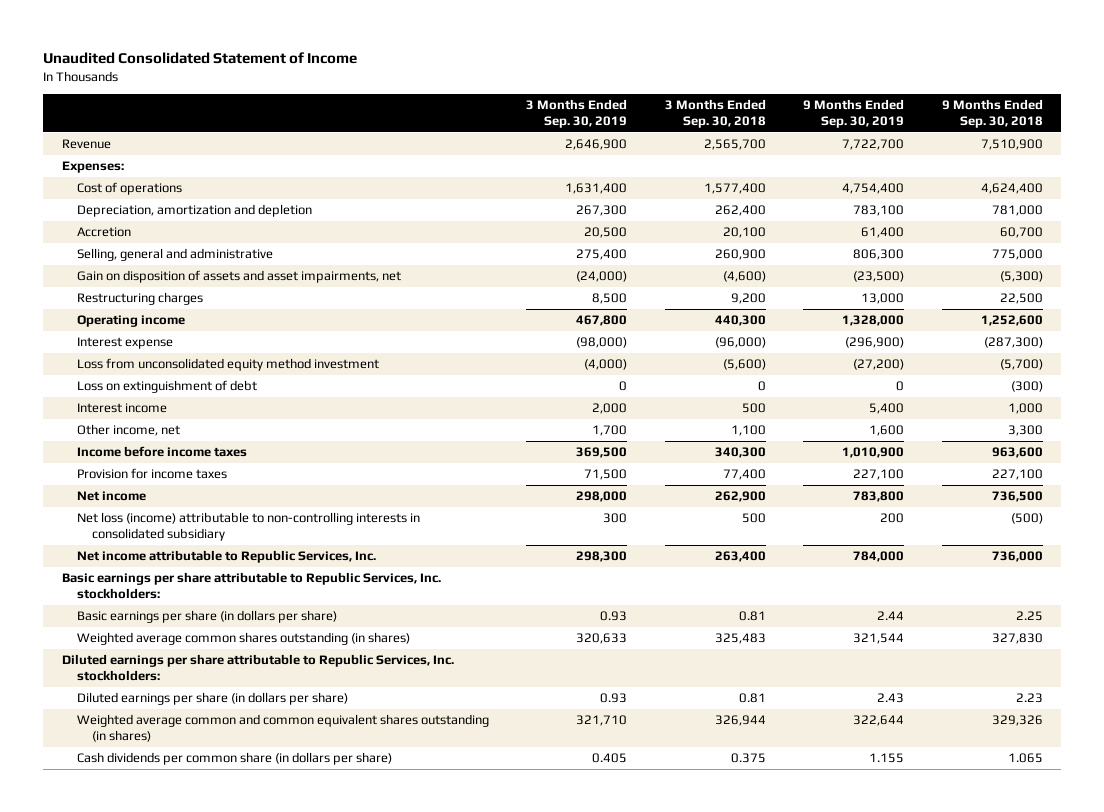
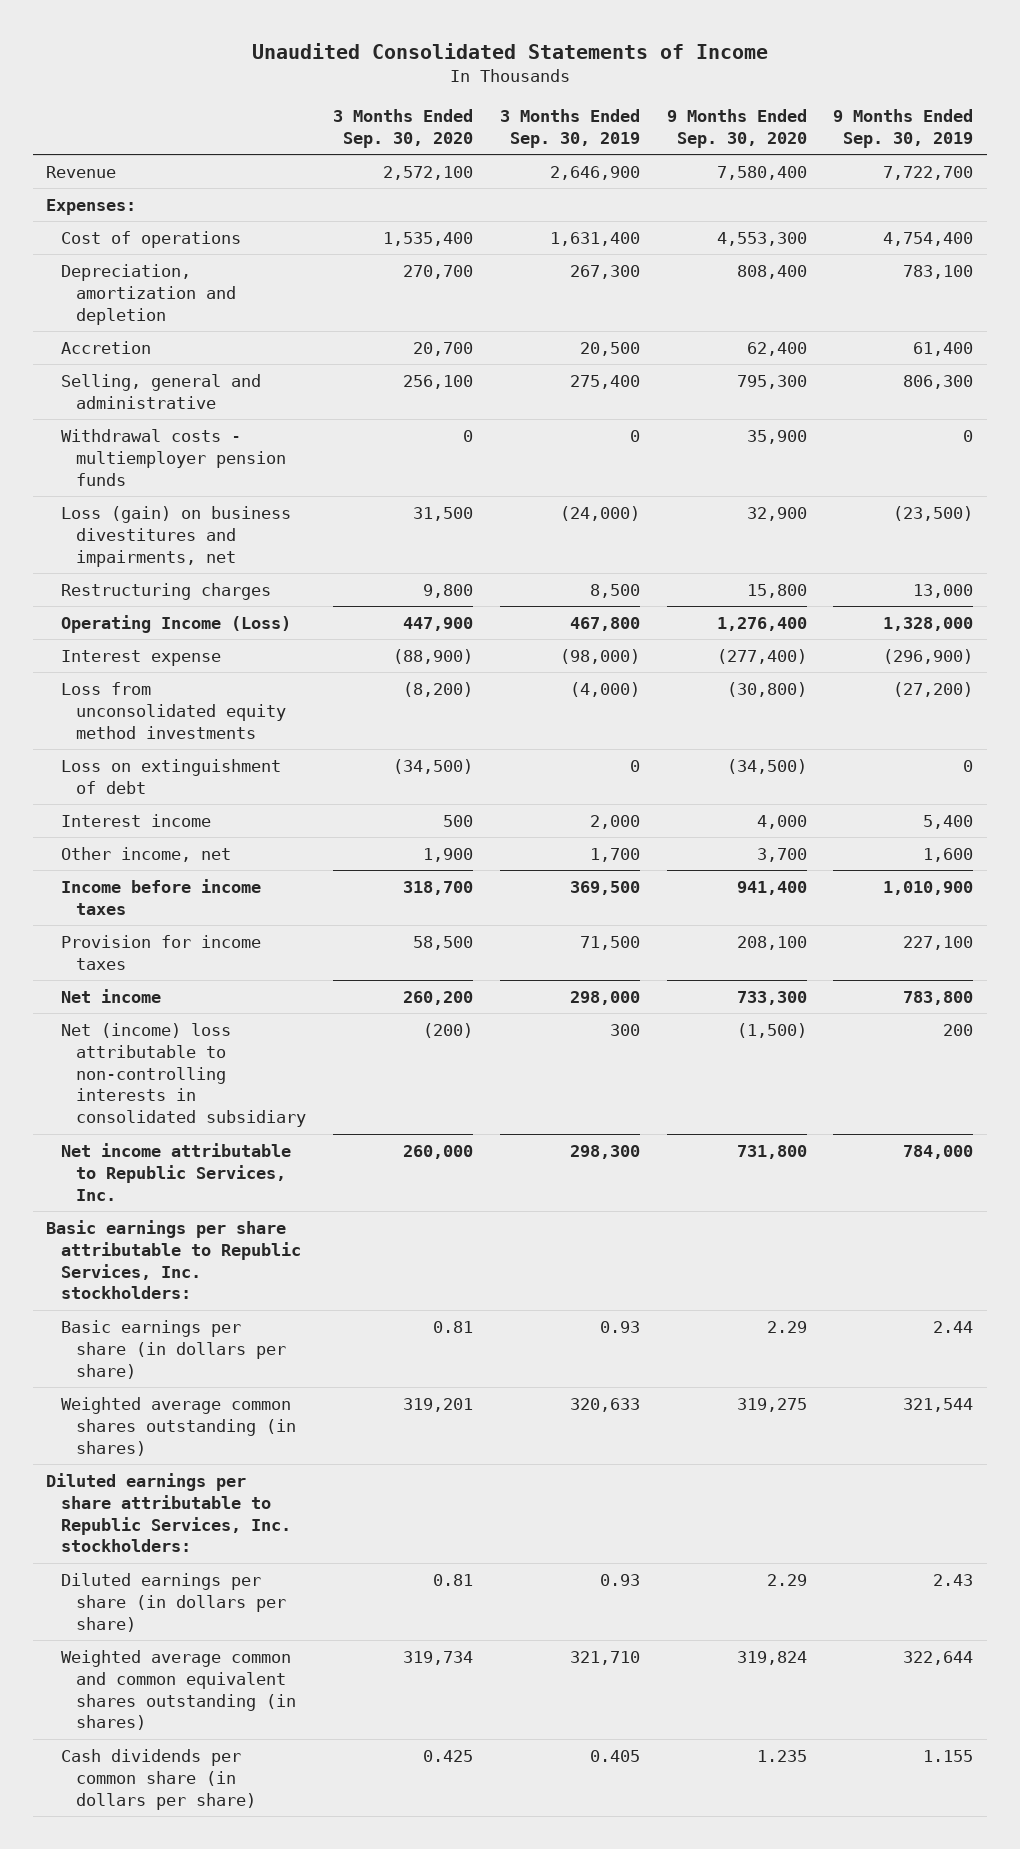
[42,52,357,65] Unaudited Consolidated Statement of Income -> [251,43,768,60] Unaudited Consolidated Statements of Income
[664,99,766,129] 3 Months Ended Sep. 30, 2018 -> none
[941,99,1043,129] 9 Months Ended Sep. 30, 2018 -> none
none -> [332,109,473,148] 3 Months Ended Sep. 30, 2020
none -> [666,109,807,148] 9 Months Ended Sep. 30, 2020
none -> [61,428,286,486] Withdrawal costs - multiemployer pension funds
[76,270,401,284] Gain on disposition of assets and asset impairments, net -> [61,505,292,567] Loss (gain) on business divestitures and impairments, net
[76,315,185,328] Operating income -> [61,614,292,633] Operating Income (Loss)
[76,358,379,372] Loss from unconsolidated equity method investment -> [61,681,286,739] Loss from unconsolidated equity method investments
[76,512,420,542] Net loss (income) attributable to non-controlling interests in consolidated subsidiary -> [61,1022,306,1128] Net (income) loss attributable to non-controlling interests in consolidated subsidiary

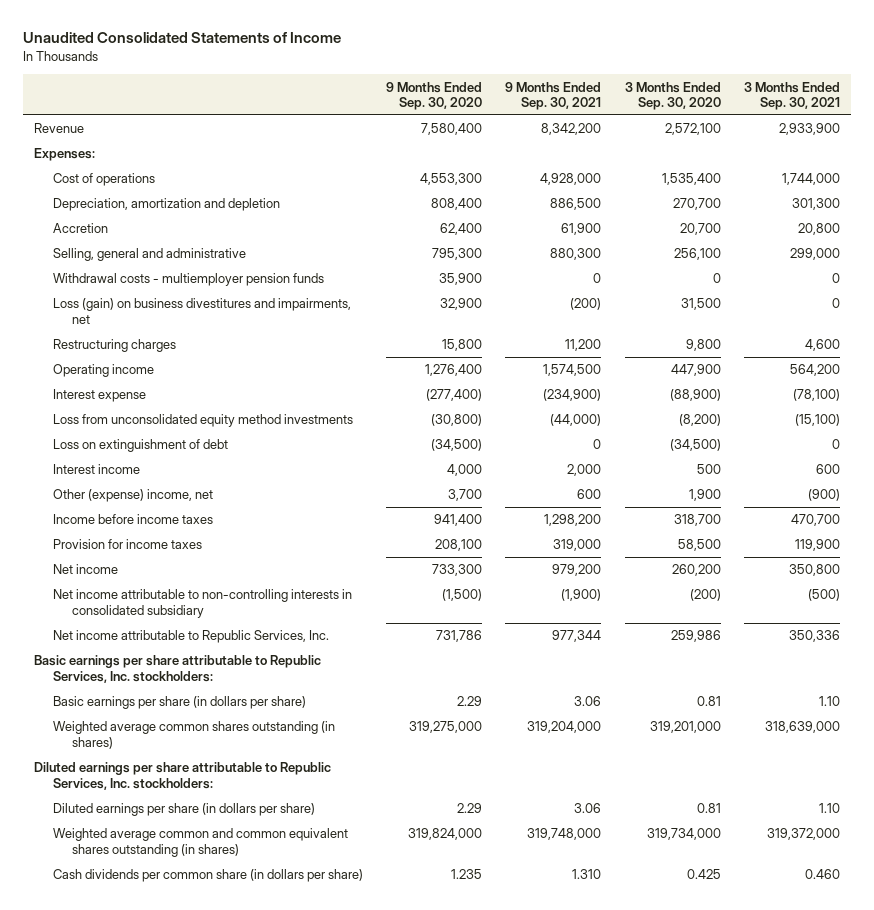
[499,109,640,148] 3 Months Ended Sep. 30, 2019 -> none
[833,109,974,148] 9 Months Ended Sep. 30, 2019 -> none
none -> [505,81,602,110] 9 Months Ended Sep. 30, 2021
none -> [743,81,840,110] 3 Months Ended Sep. 30, 2021
[61,614,292,633] Operating Income (Loss) -> [53,364,155,378] Operating income
[61,846,232,862] Other income, net -> [53,489,214,503] Other (expense) income, net
[61,1022,306,1128] Net (income) loss attributable to non-controlling interests in consolidated subsidiary -> [53,589,353,618] Net income attributable to non-controlling interests in consolidated subsidiary
[402,1144,473,1159] 260,000 -> [670,630,721,643] 259,986
[736,1144,807,1159] 731,800 -> [436,630,483,643] 731,786
[402,1397,473,1412] 319,201 -> [649,721,721,734] 319,201,000
[736,1397,807,1412] 319,275 -> [409,721,483,734] 319,275,000
[402,1650,473,1665] 319,734 -> [646,828,721,841] 319,734,000
[736,1650,807,1665] 319,824 -> [408,828,483,841] 319,824,000

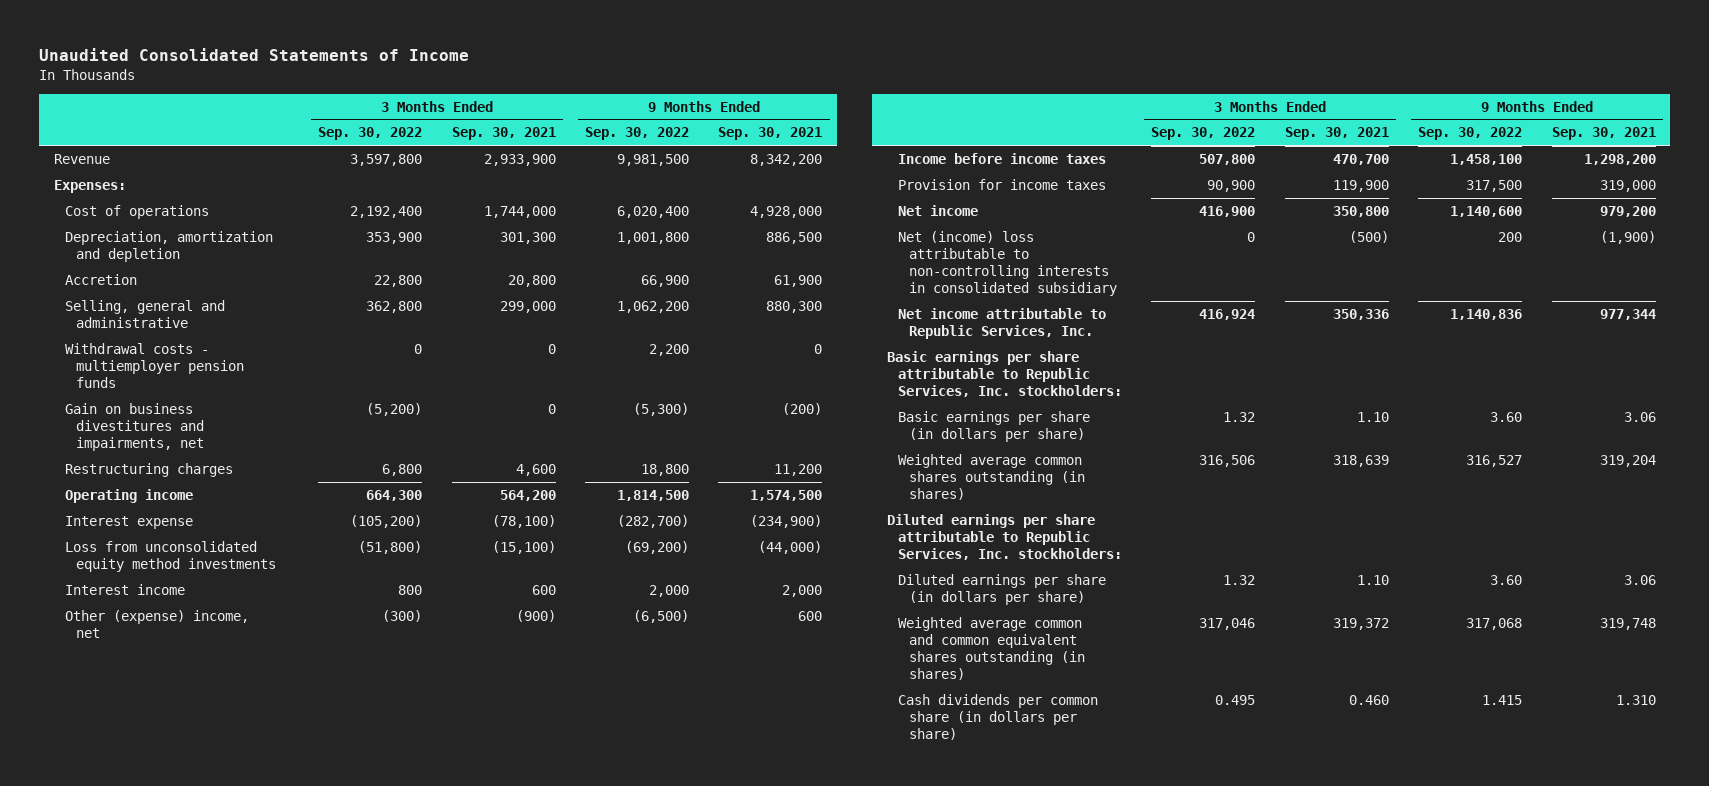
[386,81,483,110] 9 Months Ended Sep. 30, 2020 -> none
[624,81,721,110] 3 Months Ended Sep. 30, 2020 -> none
none -> [318,127,423,141] Sep. 30, 2022
none -> [584,127,689,141] Sep. 30, 2022
[53,298,352,324] Loss (gain) on business divestitures and impairments, net -> [64,402,204,452] Gain on business divestitures and impairments, net
[53,439,229,453] Loss on extinguishment of debt -> none
[53,589,353,618] Net income attributable to non-controlling interests in consolidated subsidiary -> [897,230,1117,297] Net (income) loss attributable to non-controlling interests in consolidated subsidiary
[527,721,602,734] 319,204,000 -> [1599,454,1656,467] 319,204
[764,721,840,734] 318,639,000 -> [1332,454,1389,467] 318,639
[527,828,602,841] 319,748,000 -> [1599,617,1656,630] 319,748
[766,828,840,841] 319,372,000 -> [1332,617,1389,630] 319,372

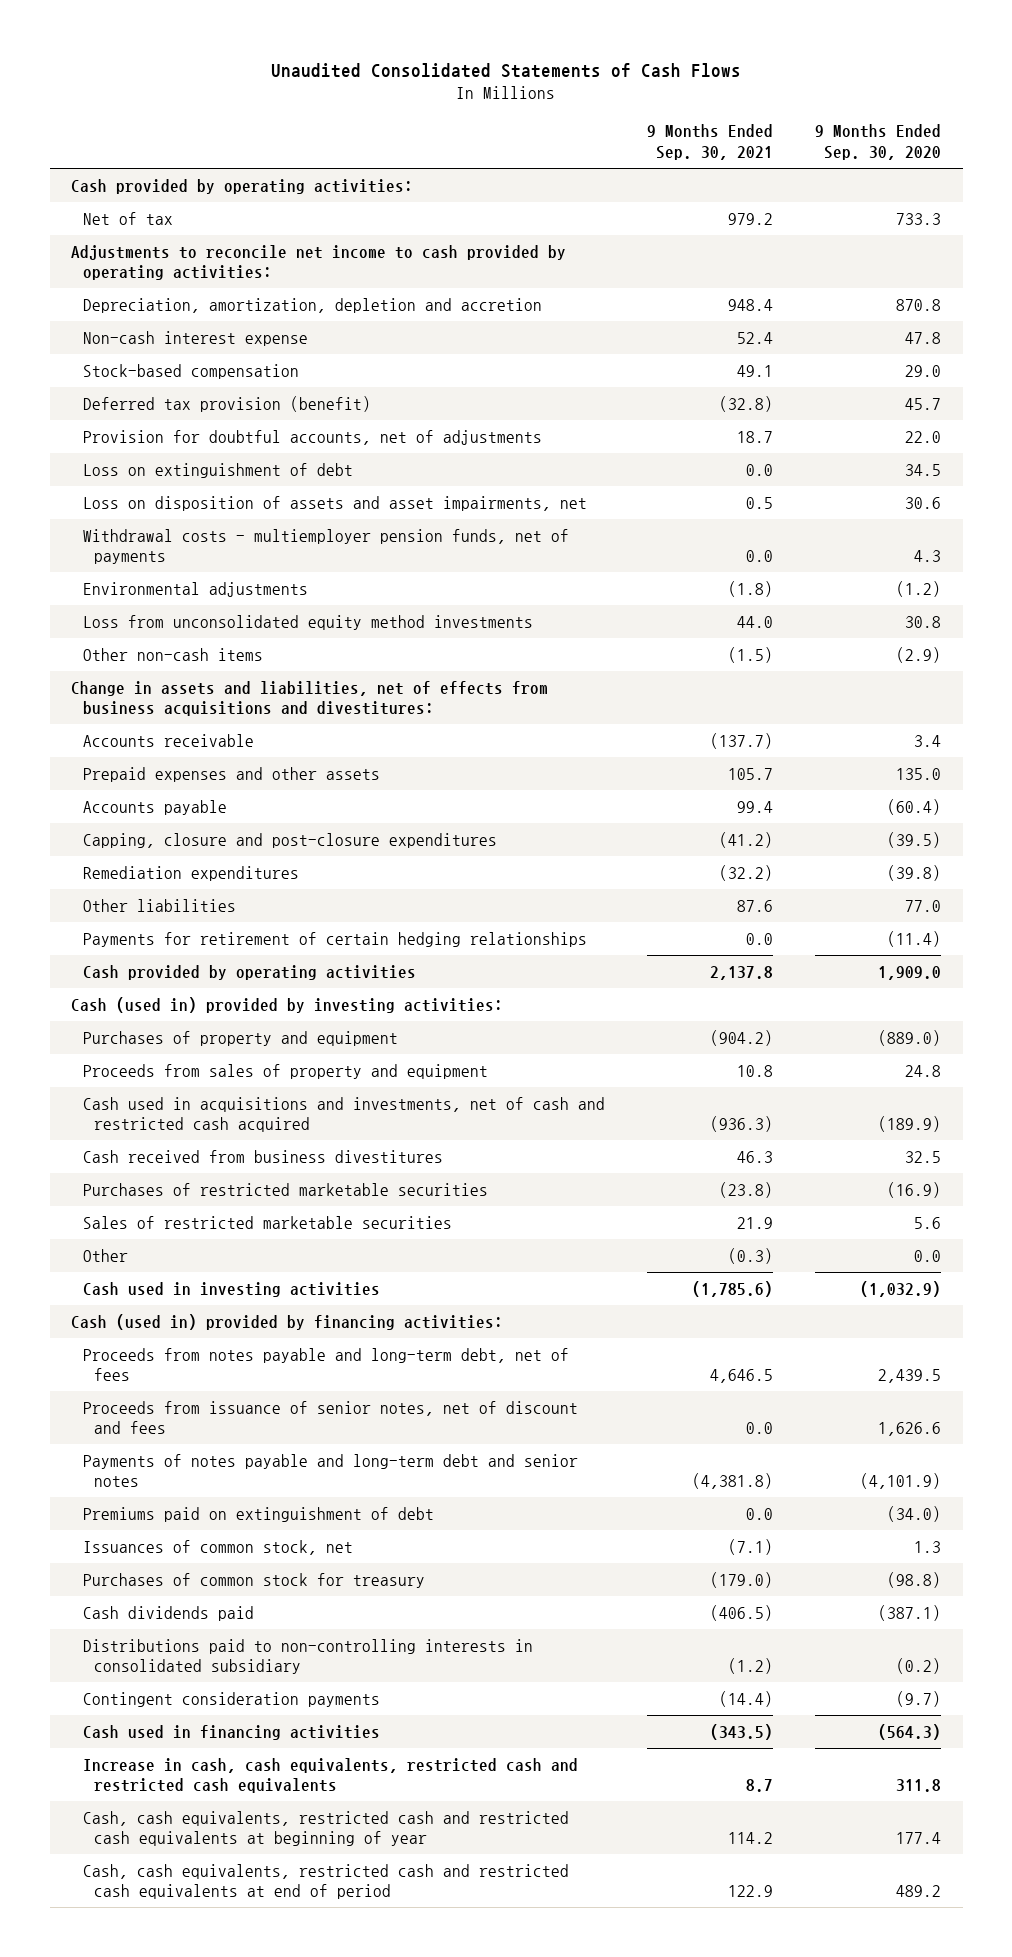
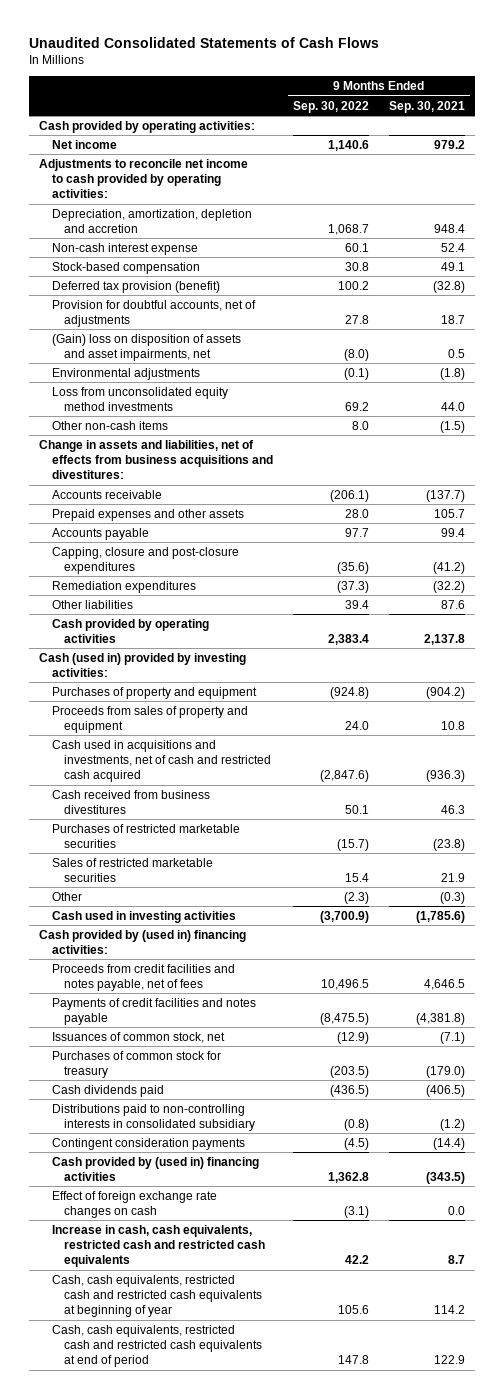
[815,124,942,161] 9 Months Ended Sep. 30, 2020 -> none
none -> [293,100,370,113] Sep. 30, 2022
[82,211,173,225] Net of tax -> [51,139,117,149] Net income
[82,462,353,478] Loss on extinguishment of debt -> none
[82,528,569,565] Withdrawal costs - multiemployer pension funds, net of payments -> none
[82,495,587,511] Loss on disposition of assets and asset impairments, net -> [51,333,241,361] (Gain) loss on disposition of assets and asset impairments, net
[82,931,587,947] Payments for retirement of certain hedging relationships -> none
[82,1400,578,1435] Proceeds from issuance of senior notes, net of discount and fees -> none
[82,1506,434,1522] Premiums paid on extinguishment of debt -> none
[70,1313,503,1330] Cash (used in) provided by financing activities: -> [39,929,247,954] Cash provided by (used in) financing activities:
[82,1347,569,1382] Proceeds from notes payable and long-term debt, net of fees -> [51,963,235,991] Proceeds from credit facilities and notes payable, net of fees
[82,1453,578,1488] Payments of notes payable and long-term debt and senior notes -> [51,997,256,1025] Payments of credit facilities and notes payable
[82,1724,380,1740] Cash used in financing activities -> [51,1156,259,1181] Cash provided by (used in) financing activities
none -> [51,1190,217,1218] Effect of foreign exchange rate changes on cash

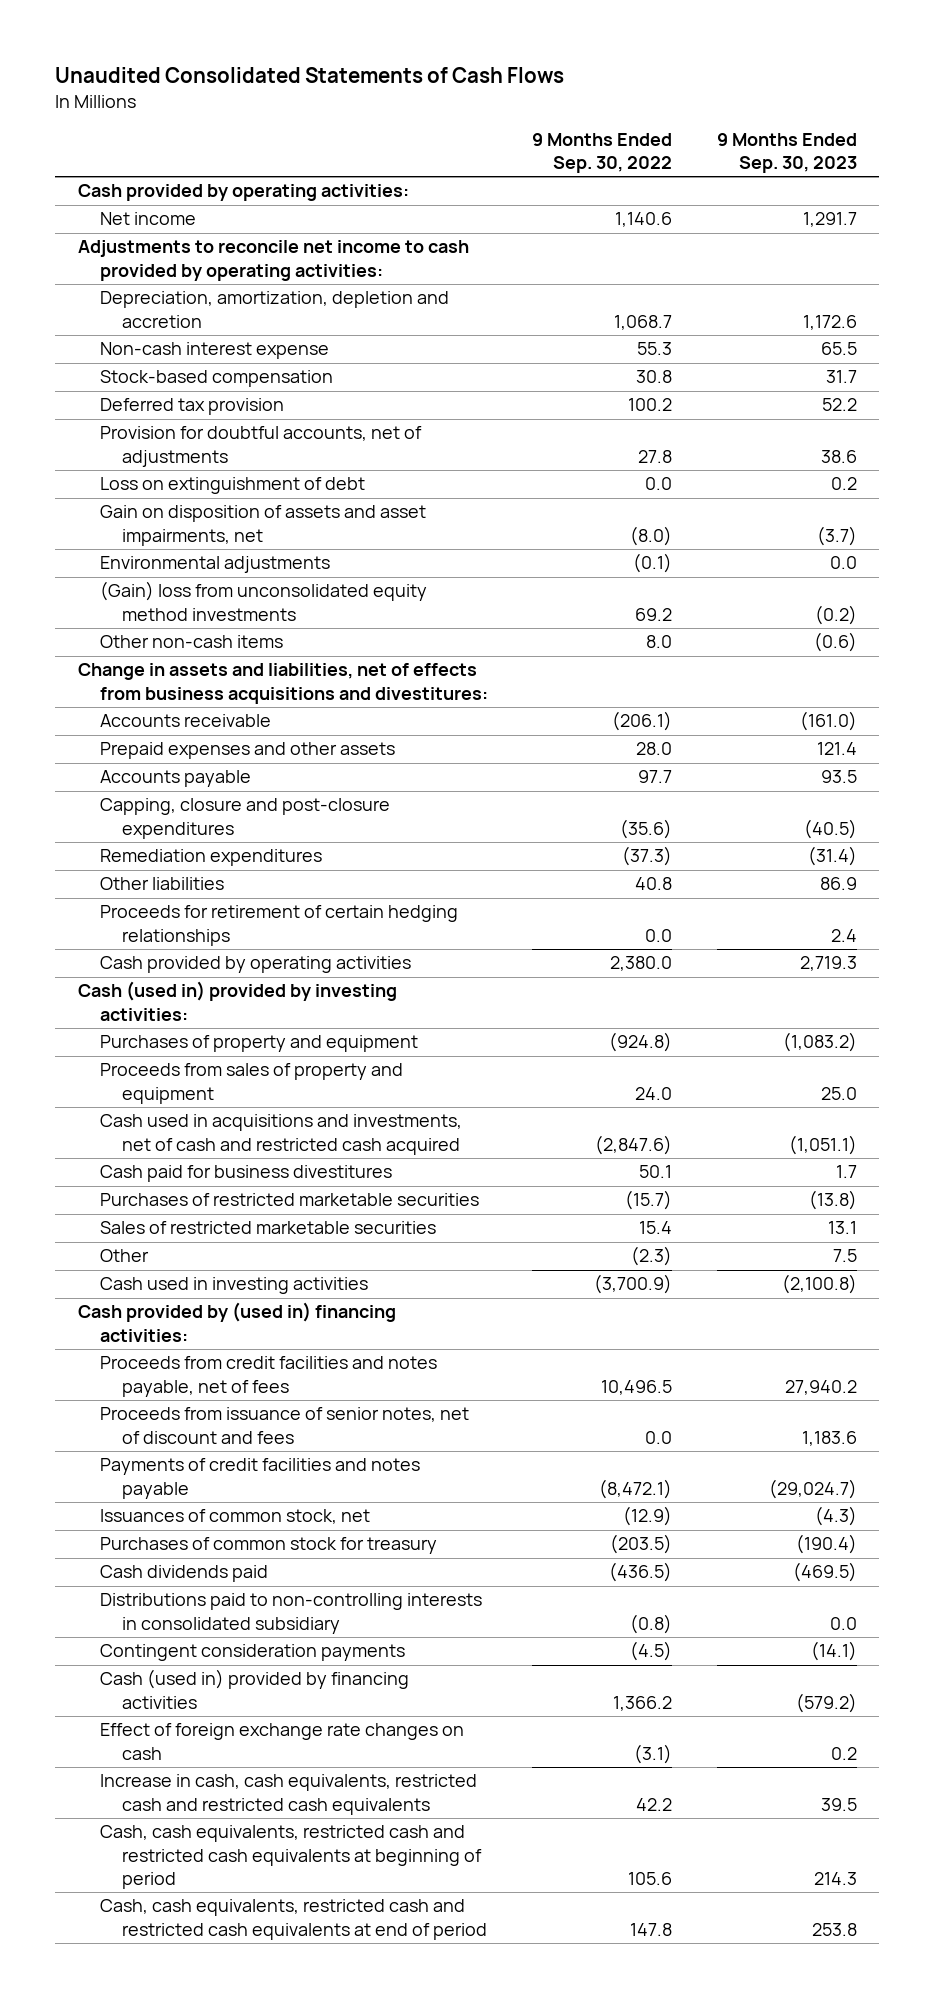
[389,100,466,113] Sep. 30, 2021 -> none
none -> [716,132,857,174] 9 Months Ended Sep. 30, 2023
[345,242,370,252] 60.1 -> [637,342,673,356] 55.3
[51,280,220,293] Deferred tax provision (benefit) -> [99,398,284,416] Deferred tax provision
none -> [99,477,365,495] Loss on extinguishment of debt
[51,333,241,361] (Gain) loss on disposition of assets and asset impairments, net -> [99,505,426,546] Gain on disposition of assets and asset impairments, net
[51,386,228,411] Loss from unconsolidated equity method investments -> [99,581,427,621] (Gain) loss from unconsolidated equity method investments
[345,599,370,609] 39.4 -> [635,877,673,891] 40.8
none -> [99,905,458,946] Proceeds for retirement of certain hedging relationships
[328,633,370,645] 2,383.4 -> [610,956,673,972] 2,380.0
[51,789,210,814] Cash received from business divestitures -> [99,1165,392,1183] Cash paid for business divestitures
none -> [99,1407,469,1444] Proceeds from issuance of senior notes, net of discount and fees
[320,1012,370,1025] (8,475.5) -> [599,1478,673,1499] (8,472.1)
[51,1156,259,1181] Cash provided by (used in) financing activities -> [99,1669,409,1709] Cash (used in) provided by financing activities
[328,1171,370,1183] 1,362.8 -> [613,1695,673,1711] 1,366.2
[51,1274,263,1318] Cash, cash equivalents, restricted cash and restricted cash equivalents at beginning of year -> [99,1825,482,1889] Cash, cash equivalents, restricted cash and restricted cash equivalents at beginning of period

